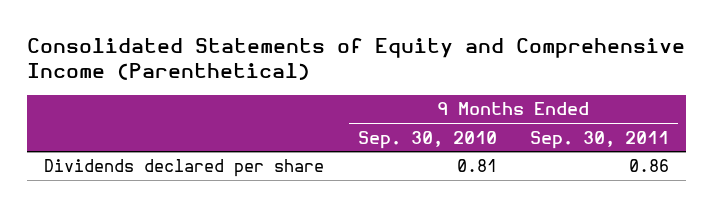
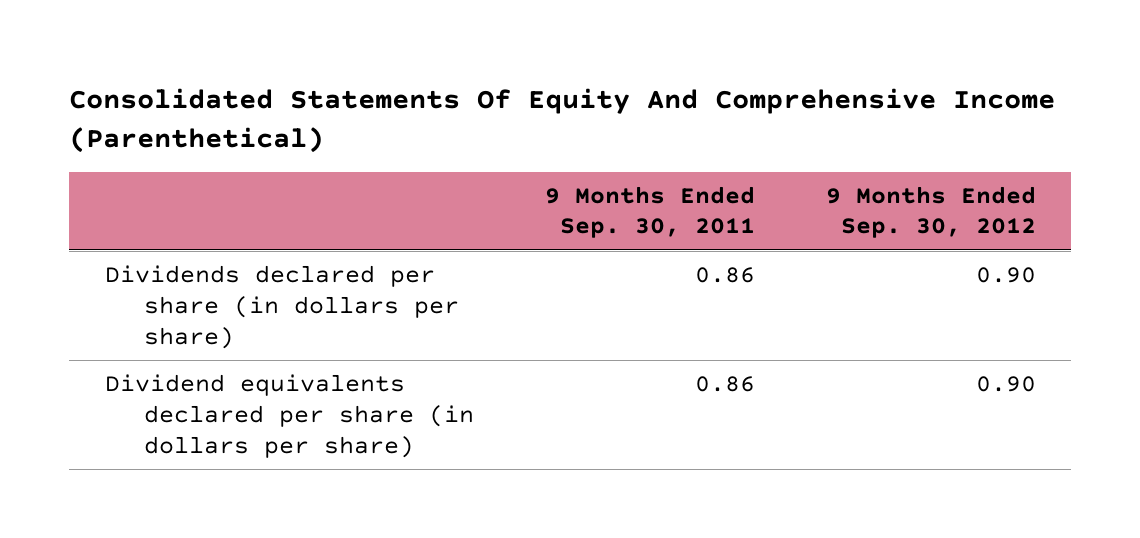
[27,37,686,81] Consolidated Statements of Equity and Comprehensive Income (Parenthetical) -> [69,87,1056,153] Consolidated Statements Of Equity And Comprehensive Income (Parenthetical)
[357,130,497,149] Sep. 30, 2010 -> none
none -> [825,185,1036,239] 9 Months Ended Sep. 30, 2012
[43,159,324,178] Dividends declared per share -> [104,264,459,349] Dividends declared per share (in dollars per share)
none -> [104,373,474,458] Dividend equivalents declared per share (in dollars per share)

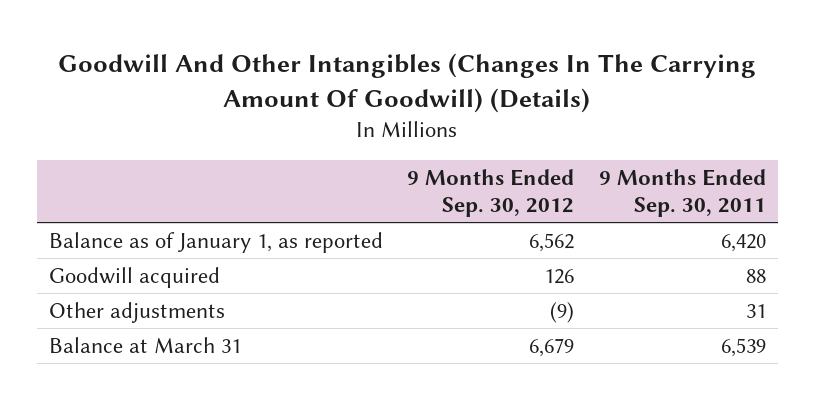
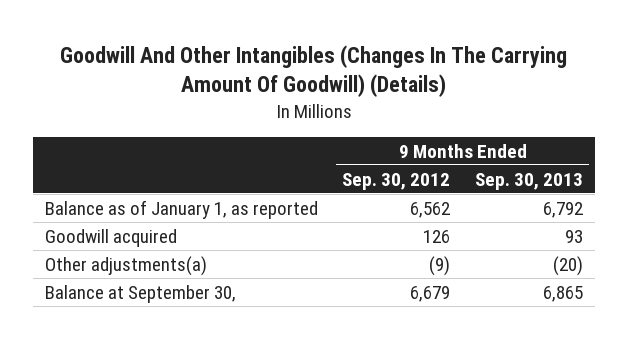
[599,168,767,217] 9 Months Ended Sep. 30, 2011 -> none
none -> [474,172,583,190] Sep. 30, 2013
[48,301,225,323] Other adjustments -> [45,255,208,276] Other adjustments(a)
[48,336,241,353] Balance at March 31 -> [45,284,237,303] Balance at September 30,

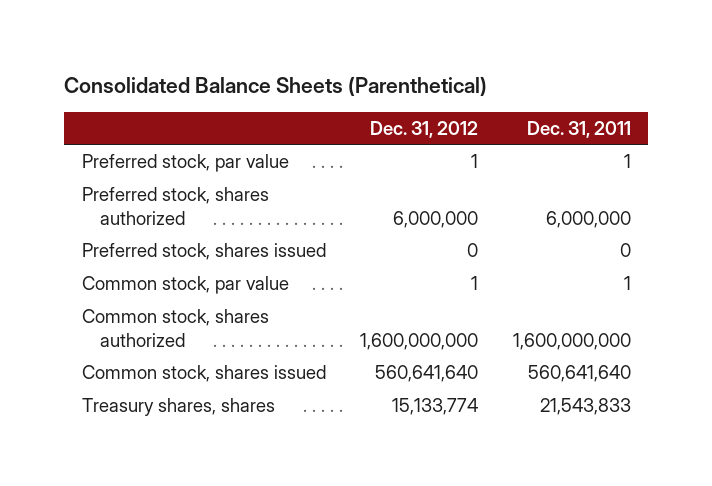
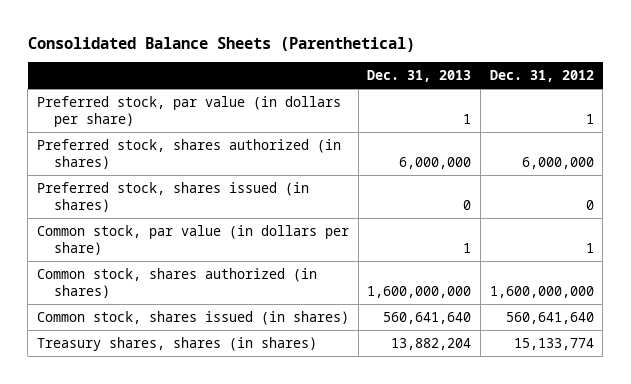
[526,120,631,138] Dec. 31, 2011 -> none
none -> [367,69,472,82] Dec. 31, 2013
[81,153,289,172] Preferred stock, par value -> [37,95,342,128] Preferred stock, par value (in dollars per share)
[81,186,269,225] Preferred stock, shares authorized -> [37,138,342,170] Preferred stock, shares authorized (in shares)
[81,242,326,260] Preferred stock, shares issued -> [37,181,310,213] Preferred stock, shares issued (in shares)
[81,275,289,294] Common stock, par value -> [37,224,350,256] Common stock, par value (in dollars per share)
[81,308,269,347] Common stock, shares authorized -> [37,267,318,299] Common stock, shares authorized (in shares)
[81,364,326,382] Common stock, shares issued -> [37,310,350,325] Common stock, shares issued (in shares)
[81,397,275,416] Treasury shares, shares -> [37,336,318,351] Treasury shares, shares (in shares)

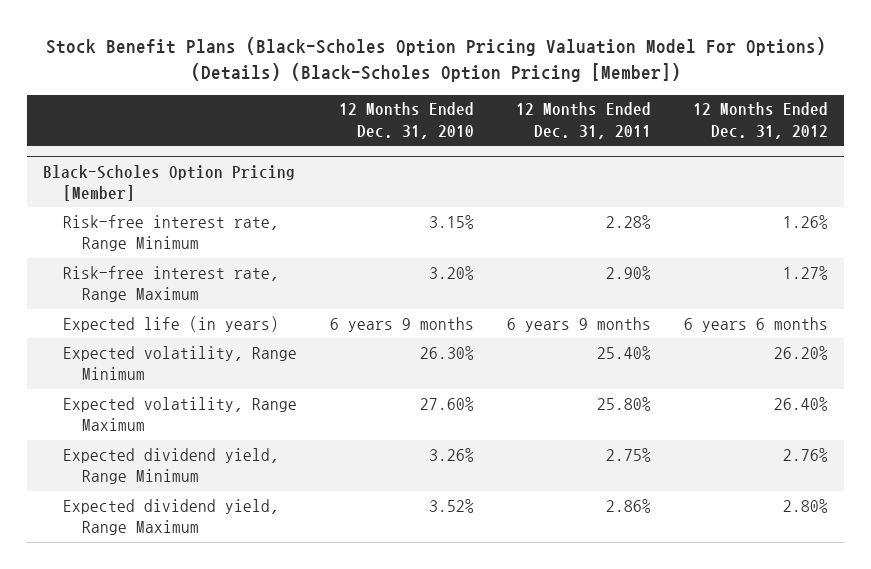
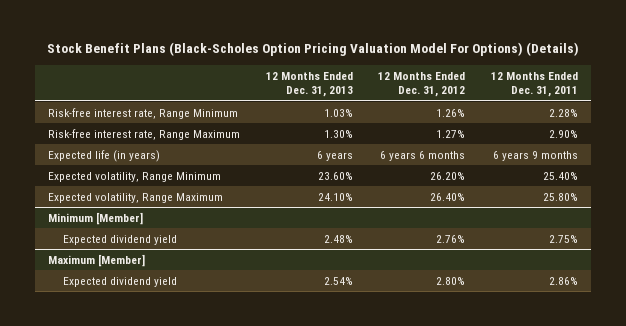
[45,37,826,83] Stock Benefit Plans (Black-Scholes Option Pricing Valuation Model For Options) (Details) (Black-Scholes Option Pricing [Member]) -> [47,42,580,57] Stock Benefit Plans (Black-Scholes Option Pricing Valuation Model For Options) (Details)
[338,102,474,139] 12 Months Ended Dec. 31, 2010 -> none
none -> [265,71,353,98] 12 Months Ended Dec. 31, 2013
[43,164,296,201] Black-Scholes Option Pricing [Member] -> none
none -> [48,211,144,225] Minimum [Member]
[62,447,279,485] Expected dividend yield, Range Minimum -> [63,234,178,245] Expected dividend yield
none -> [48,253,146,267] Maximum [Member]
[62,498,279,536] Expected dividend yield, Range Maximum -> [63,276,178,287] Expected dividend yield

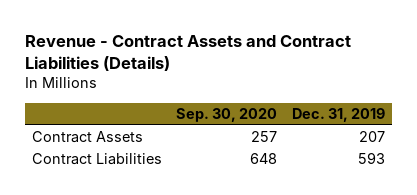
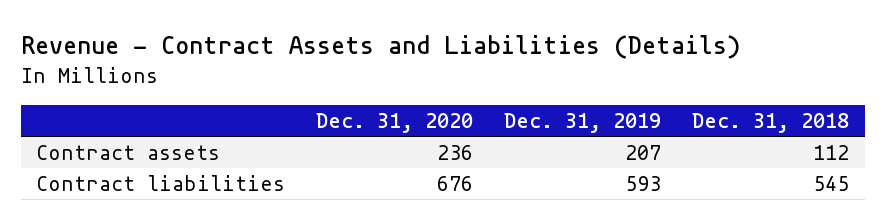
[24,34,351,72] Revenue - Contract Assets and Contract Liabilities (Details) -> [20,35,741,60] Revenue - Contract Assets and Liabilities (Details)
[176,107,278,122] Sep. 30, 2020 -> none
none -> [316,113,474,134] Dec. 31, 2020
none -> [692,113,850,134] Dec. 31, 2018
[31,131,143,144] Contract Assets -> [36,145,221,161] Contract assets
[31,153,162,166] Contract Liabilities -> [36,175,286,192] Contract liabilities

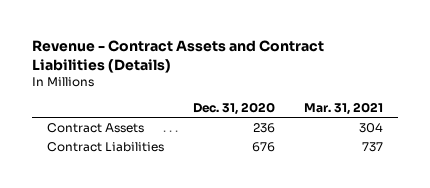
[20,35,741,60] Revenue - Contract Assets and Liabilities (Details) -> [32,39,325,73] Revenue - Contract Assets and Contract Liabilities (Details)
[504,113,662,134] Dec. 31, 2019 -> none
[692,113,850,134] Dec. 31, 2018 -> none
none -> [304,101,384,115] Mar. 31, 2021
[36,145,221,161] Contract assets -> [46,123,144,134] Contract Assets
[36,175,286,192] Contract liabilities -> [46,142,164,153] Contract Liabilities

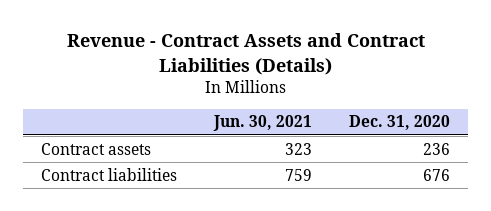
[304,101,384,115] Mar. 31, 2021 -> none
none -> [213,115,313,132] Jun. 30, 2021
[46,123,144,134] Contract Assets -> [41,142,152,155] Contract assets
[46,142,164,153] Contract Liabilities -> [41,167,178,181] Contract liabilities

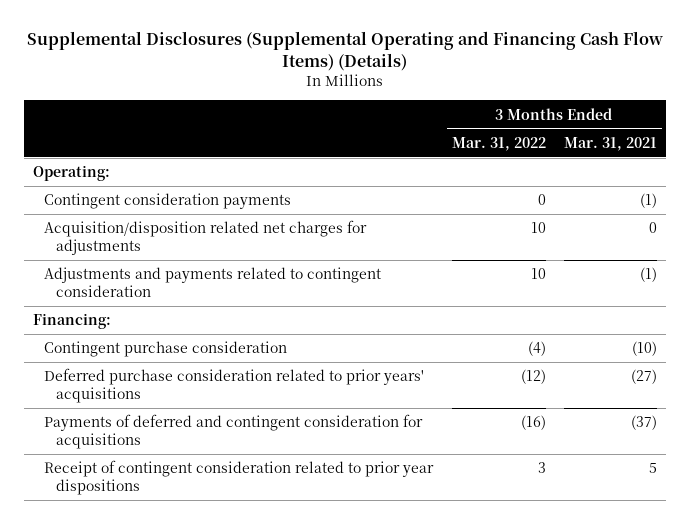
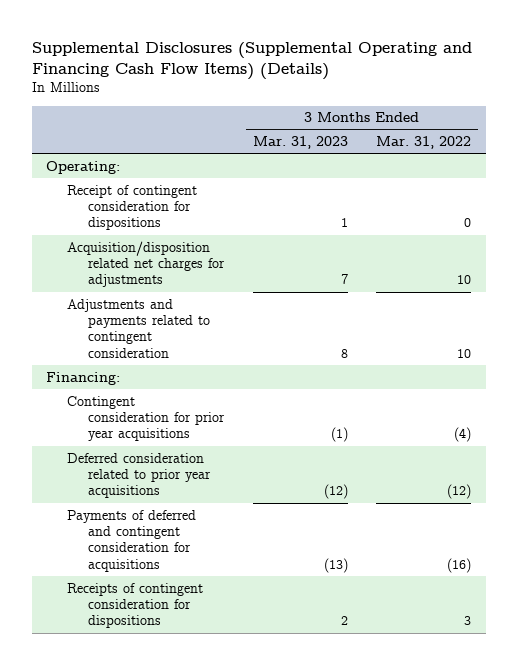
[564,136,658,151] Mar. 31, 2021 -> none
none -> [252,135,348,149] Mar. 31, 2023
[44,193,292,210] Contingent consideration payments -> none
none -> [67,184,198,231] Receipt of contingent consideration for dispositions
[44,341,288,358] Contingent purchase consideration -> [67,395,226,442] Contingent consideration for prior year acquisitions
[44,368,425,404] Deferred purchase consideration related to prior years' acquisitions -> [67,452,212,499] Deferred consideration related to prior year acquisitions
[44,460,435,496] Receipt of contingent consideration related to prior year dispositions -> [67,582,204,629] Receipts of contingent consideration for dispositions

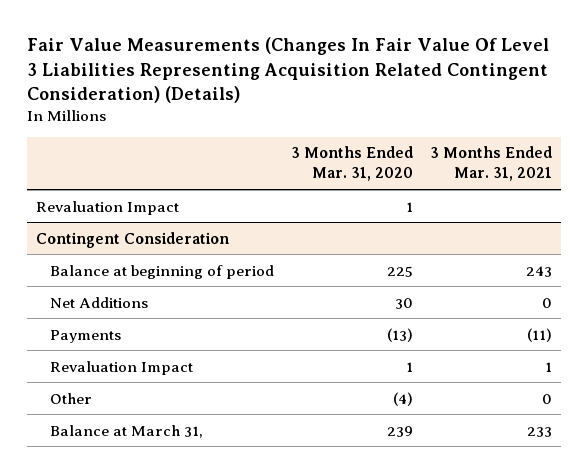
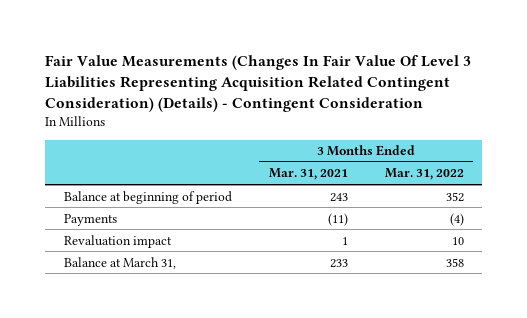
[27,37,550,103] Fair Value Measurements (Changes In Fair Value Of Level 3 Liabilities Representing Acquisition Related Contingent Consideration) (Details) -> [44,54,471,112] Fair Value Measurements (Changes In Fair Value Of Level 3 Liabilities Representing Acquisition Related Contingent Consideration) (Details) - Contingent Consideration
[290,146,413,182] 3 Months Ended Mar. 31, 2020 -> none
none -> [384,168,464,181] Mar. 31, 2022
[35,200,179,215] Revaluation Impact -> none
[35,231,229,248] Contingent Consideration -> none
[49,296,148,308] Net Additions -> none
[49,392,92,404] Other -> none
[49,360,193,375] Revaluation Impact -> [63,234,172,248] Revaluation impact

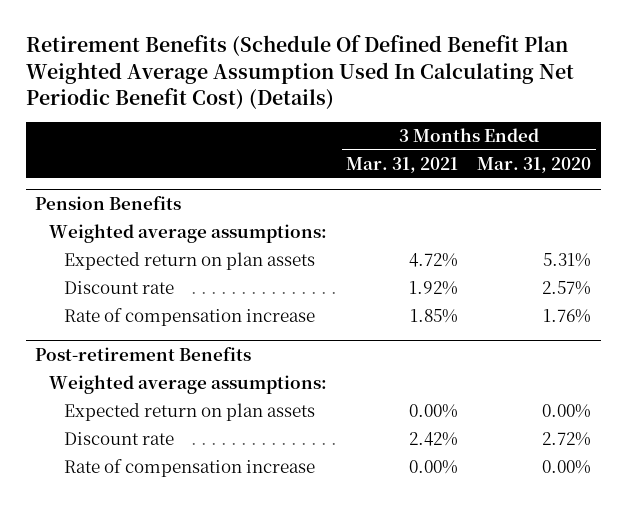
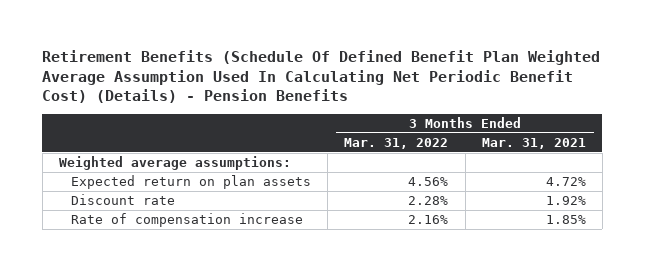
[25,35,574,110] Retirement Benefits (Schedule Of Defined Benefit Plan Weighted Average Assumption Used In Calculating Net Periodic Benefit Cost) (Details) -> [42,50,601,104] Retirement Benefits (Schedule Of Defined Benefit Plan Weighted Average Assumption Used In Calculating Net Periodic Benefit Cost) (Details) - Pension Benefits
[477,157,592,174] Mar. 31, 2020 -> none
none -> [344,137,449,149] Mar. 31, 2022
[34,196,181,211] Pension Benefits -> none
[34,347,251,362] Post-retirement Benefits -> none
[49,375,328,395] Weighted average assumptions: -> none
[63,403,315,422] Expected return on plan assets -> none
[63,432,174,446] Discount rate -> none
[63,459,315,478] Rate of compensation increase -> none

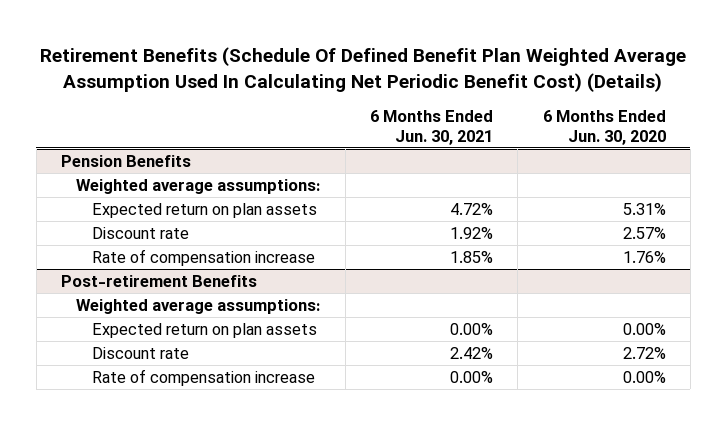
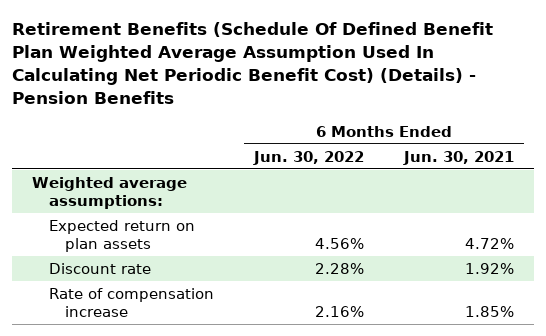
[40,47,687,92] Retirement Benefits (Schedule Of Defined Benefit Plan Weighted Average Assumption Used In Calculating Net Periodic Benefit Cost) (Details) -> [12,22,494,105] Retirement Benefits (Schedule Of Defined Benefit Plan Weighted Average Assumption Used In Calculating Net Periodic Benefit Cost) (Details) - Pension Benefits
[542,110,666,145] 6 Months Ended Jun. 30, 2020 -> none
none -> [252,150,364,165] Jun. 30, 2022
[61,154,192,167] Pension Benefits -> none
[61,274,258,287] Post-retirement Benefits -> none
[76,298,321,314] Weighted average assumptions: -> none
[91,322,317,338] Expected return on plan assets -> none
[91,346,189,359] Discount rate -> none
[91,368,315,386] Rate of compensation increase -> none

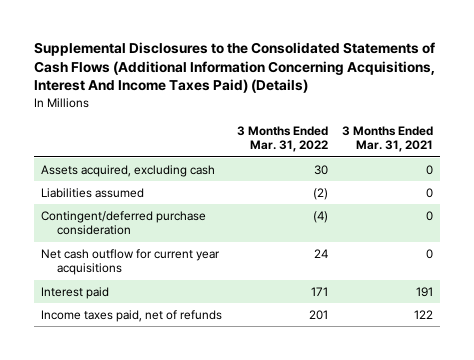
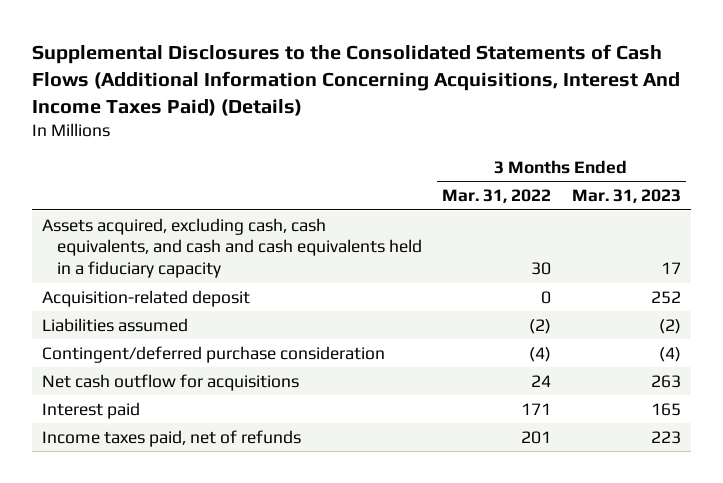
[342,126,434,153] 3 Months Ended Mar. 31, 2021 -> none
none -> [571,189,681,204] Mar. 31, 2023
[41,165,216,178] Assets acquired, excluding cash -> [42,217,423,279] Assets acquired, excluding cash, cash equivalents, and cash and cash equivalents held in a fiduciary capacity
none -> [42,289,251,307] Acquisition-related deposit
[41,249,221,276] Net cash outflow for current year acquisitions -> [42,373,300,391] Net cash outflow for acquisitions

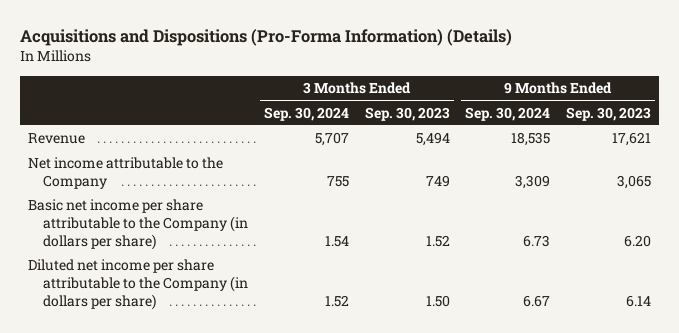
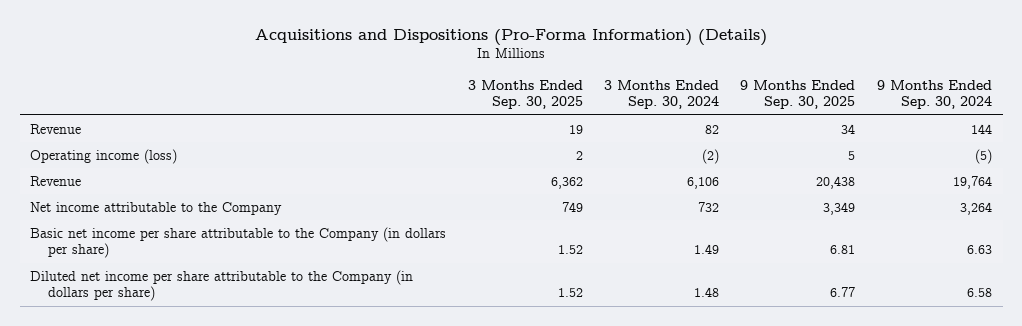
[364,106,450,121] Sep. 30, 2023 -> none
[565,106,651,121] Sep. 30, 2023 -> none
none -> [467,79,583,110] 3 Months Ended Sep. 30, 2025
none -> [740,79,856,110] 9 Months Ended Sep. 30, 2025
[315,132,350,147] 5,707 -> [705,124,720,134] 82
[511,132,551,147] 18,535 -> [970,123,992,134] 144
none -> [30,148,178,164] Operating income (loss)
none -> [30,175,82,186] Revenue
[327,175,350,187] 755 -> [698,201,720,212] 732
[515,174,551,189] 3,309 -> [959,201,992,215] 3,264
[325,235,350,247] 1.54 -> [694,244,720,255] 1.49
[523,234,551,247] 6.73 -> [966,245,992,255] 6.63
[325,294,350,307] 1.52 -> [694,287,720,298] 1.48
[523,294,551,307] 6.67 -> [966,288,992,298] 6.58

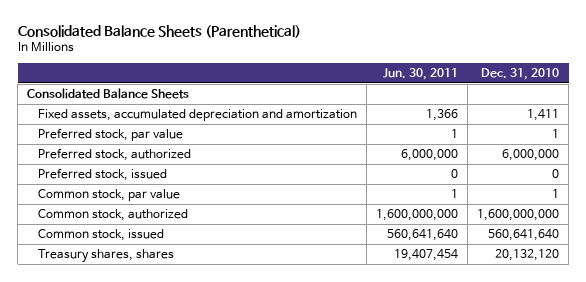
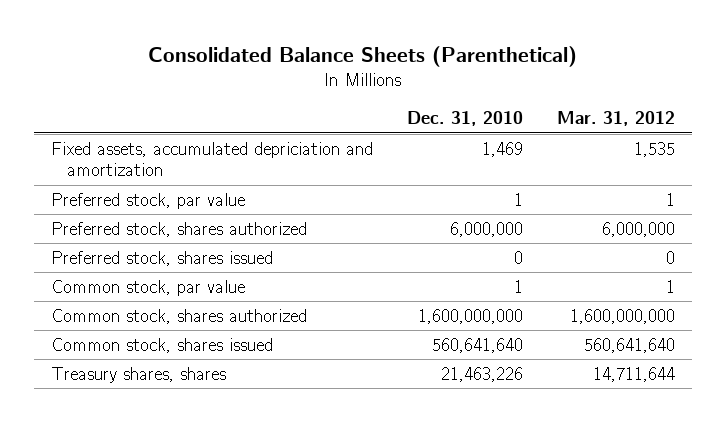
[382,68,458,81] Jun. 30, 2011 -> none
none -> [557,111,676,127] Mar. 31, 2012
[27,88,190,100] Consolidated Balance Sheets -> none
[37,109,357,122] Fixed assets, accumulated depreciation and amortization -> [51,141,374,177] Fixed assets, accumulated depriciation and amortization
[527,109,560,122] 1,411 -> [482,141,524,157] 1,469
[37,148,191,162] Preferred stock, authorized -> [51,221,308,237] Preferred stock, shares authorized
[37,168,167,182] Preferred stock, issued -> [51,250,274,266] Preferred stock, shares issued
[37,209,188,222] Common stock, authorized -> [51,308,308,324] Common stock, shares authorized
[37,229,164,242] Common stock, issued -> [51,337,274,353] Common stock, shares issued
[495,249,560,262] 20,132,120 -> [441,366,524,382] 21,463,226

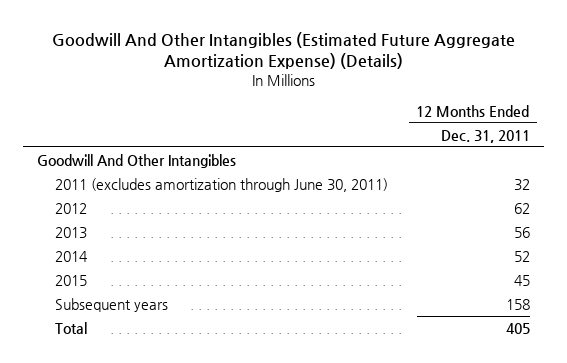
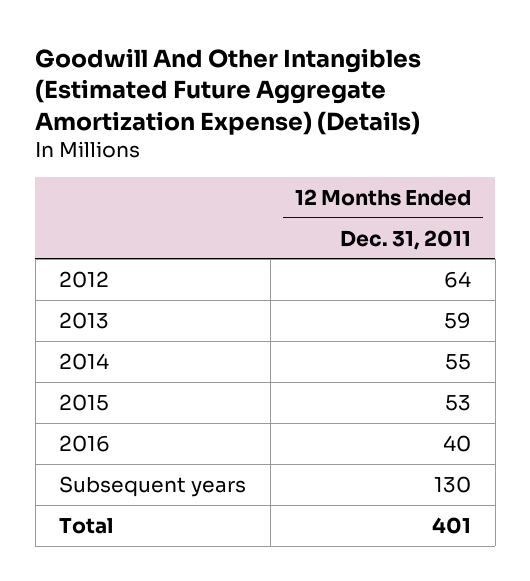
[37,153,237,168] Goodwill And Other Intangibles -> none
[54,177,388,192] 2011 (excludes amortization through June 30, 2011) -> none
[513,202,530,214] 62 -> [443,270,471,288] 64
[513,226,530,238] 56 -> [443,311,471,329] 59
[513,250,530,262] 52 -> [444,353,471,370] 55
[513,274,530,286] 45 -> [444,394,471,411] 53
none -> [59,434,111,452] 2016
[505,298,530,310] 158 -> [433,475,471,493] 130
[505,322,530,334] 405 -> [431,516,471,534] 401

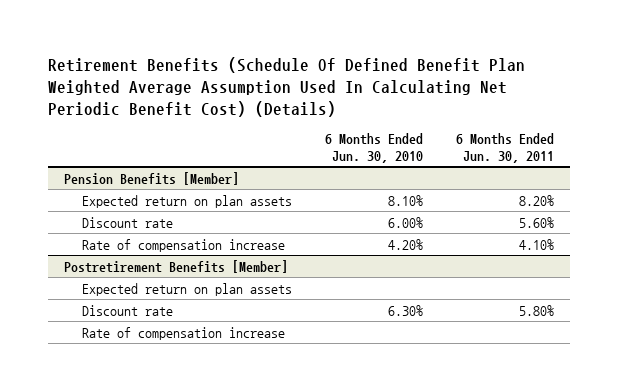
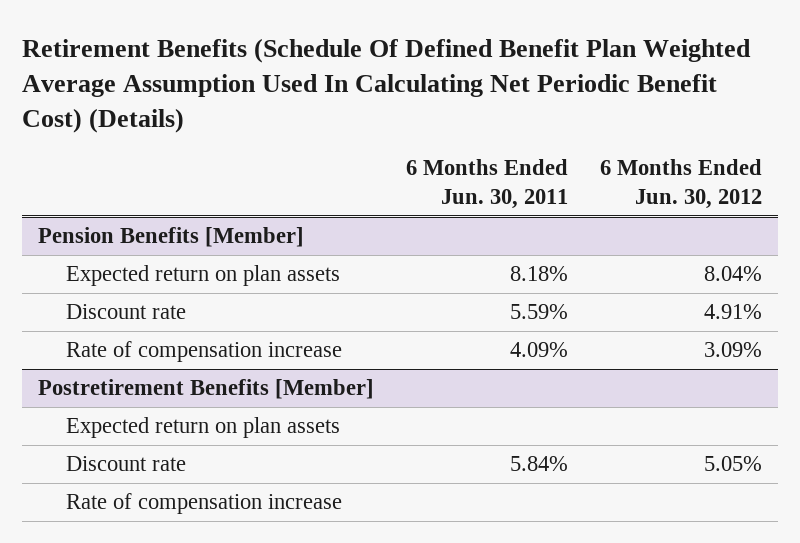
[324,133,423,163] 6 Months Ended Jun. 30, 2010 -> none
none -> [599,159,762,209] 6 Months Ended Jun. 30, 2012
[518,194,554,206] 8.20% -> [509,266,568,282] 8.18%
[518,216,554,228] 5.60% -> [509,304,568,320] 5.59%
[518,238,554,250] 4.10% -> [509,342,568,358] 4.09%
[518,304,554,316] 5.80% -> [509,456,568,472] 5.84%

